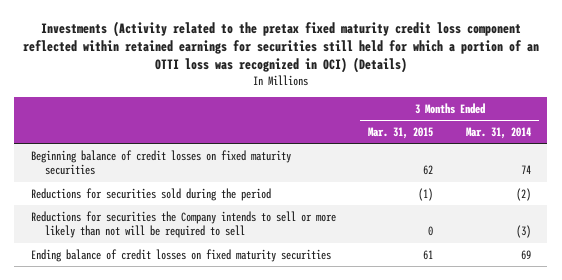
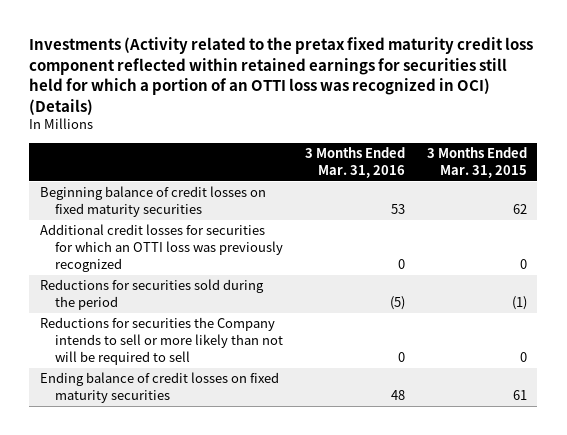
[465,127,531,140] Mar. 31, 2014 -> none
none -> [304,147,405,178] 3 Months Ended Mar. 31, 2016
none -> [40,224,283,273] Additional credit losses for securities for which an OTTI loss was previously recognized

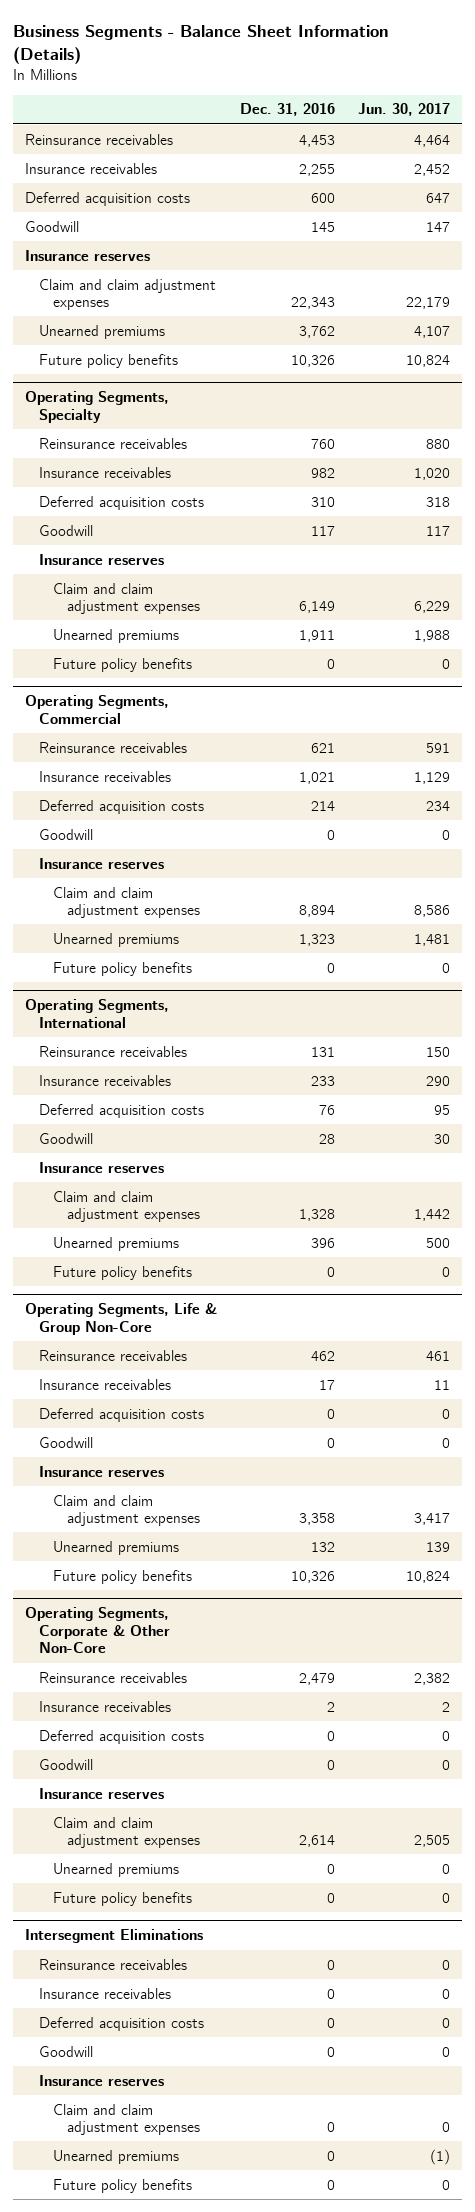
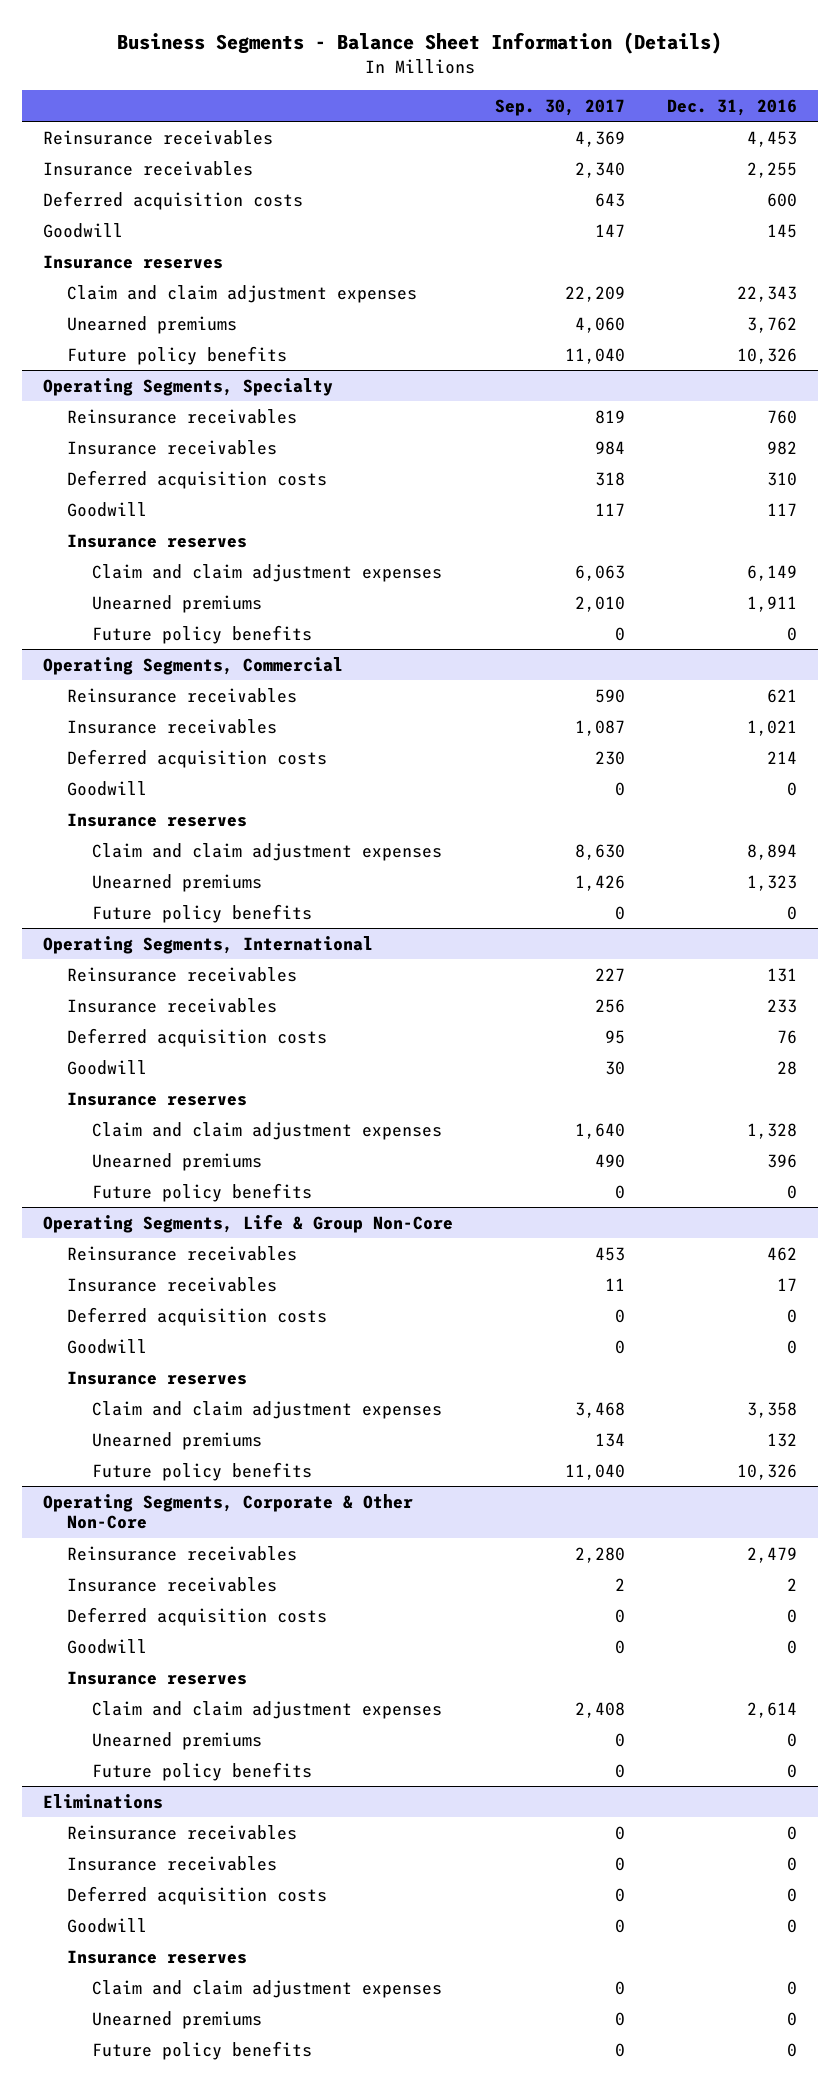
[358,103,451,117] Jun. 30, 2017 -> none
none -> [494,98,625,116] Sep. 30, 2017
[25,1929,204,1944] Intersegment Eliminations -> [42,1793,163,1809] Eliminations

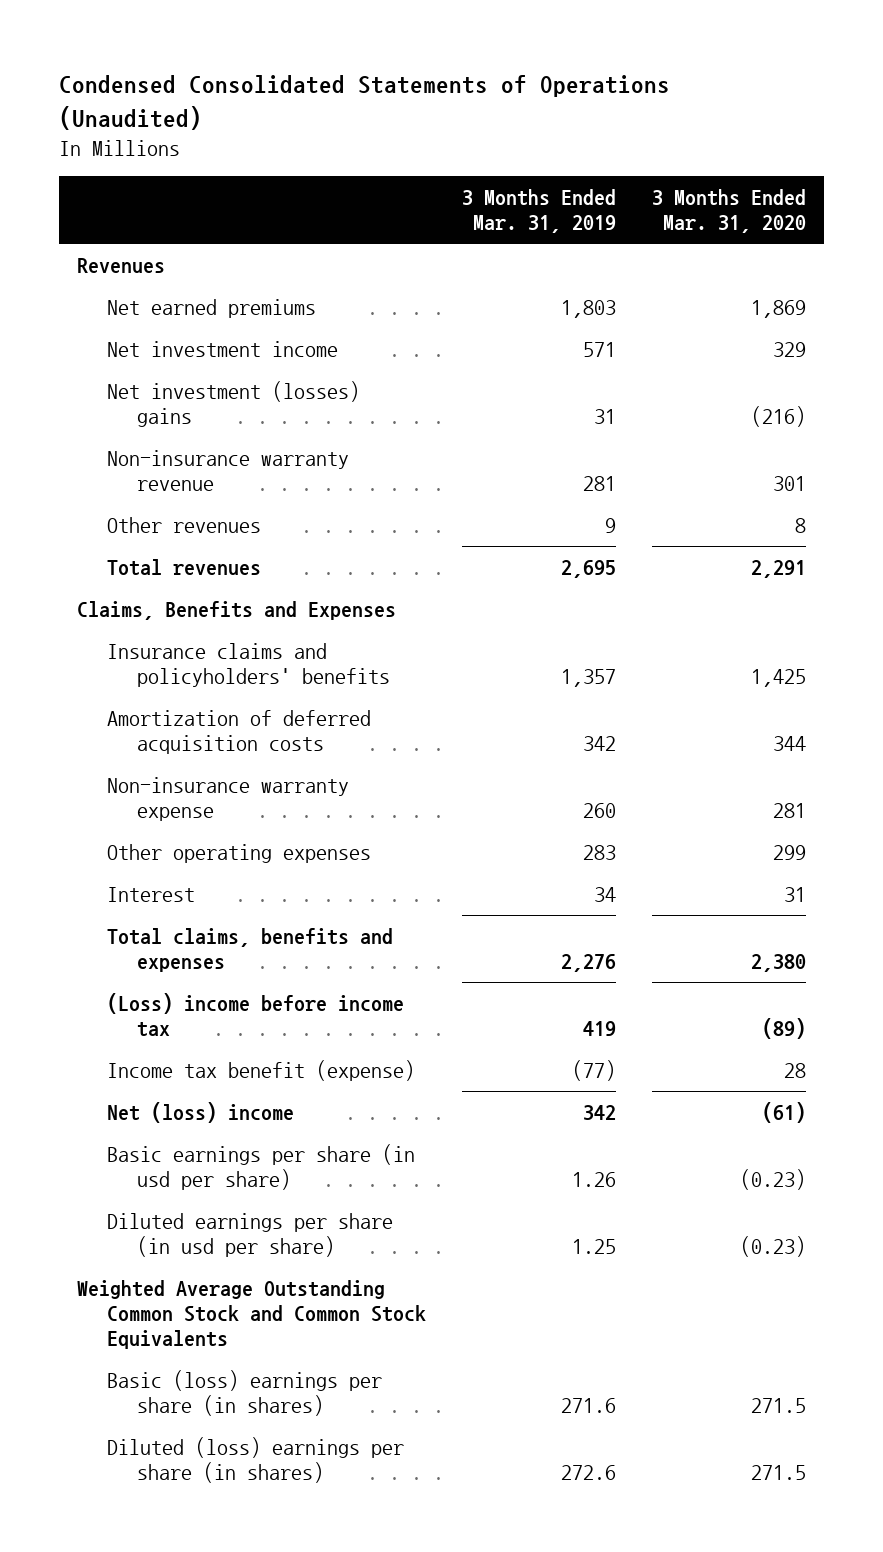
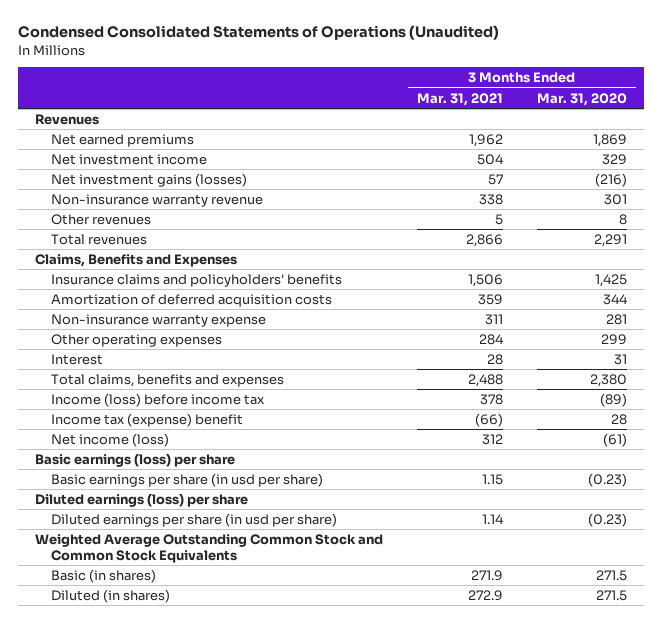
[462,189,617,234] 3 Months Ended Mar. 31, 2019 -> none
none -> [416,92,503,106] Mar. 31, 2021
[107,380,361,427] Net investment (losses) gains -> [51,172,248,187] Net investment gains (losses)
[107,992,405,1037] (Loss) income before income tax -> [51,392,266,407] Income (loss) before income tax
[107,1059,416,1081] Income tax benefit (expense) -> [51,412,244,427] Income tax (expense) benefit
[107,1101,295,1123] Net (loss) income -> [51,432,170,447] Net income (loss)
none -> [34,452,235,467] Basic earnings (loss) per share
none -> [34,492,248,507] Diluted earnings (loss) per share
[107,1369,383,1416] Basic (loss) earnings per share (in shares) -> [51,568,157,583] Basic (in shares)
[107,1436,405,1483] Diluted (loss) earnings per share (in shares) -> [51,588,171,603] Diluted (in shares)

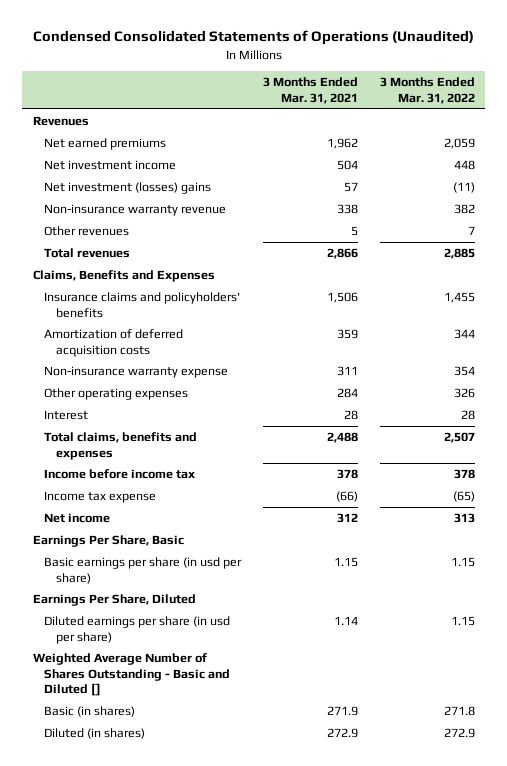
[537,92,628,106] Mar. 31, 2020 -> none
none -> [379,77,475,104] 3 Months Ended Mar. 31, 2022
[51,172,248,187] Net investment gains (losses) -> [44,181,212,194] Net investment (losses) gains
[51,392,266,407] Income (loss) before income tax -> [44,468,196,479] Income before income tax
[51,412,244,427] Income tax (expense) benefit -> [44,490,157,503] Income tax expense
[51,432,170,447] Net income (loss) -> [44,512,111,523] Net income
[34,452,235,467] Basic earnings (loss) per share -> [32,534,184,547] Earnings Per Share, Basic
[34,492,248,507] Diluted earnings (loss) per share -> [32,593,196,606] Earnings Per Share, Diluted
[34,533,383,563] Weighted Average Outstanding Common Stock and Common Stock Equivalents -> [32,652,231,697] Weighted Average Number of Shares Outstanding - Basic and Diluted []

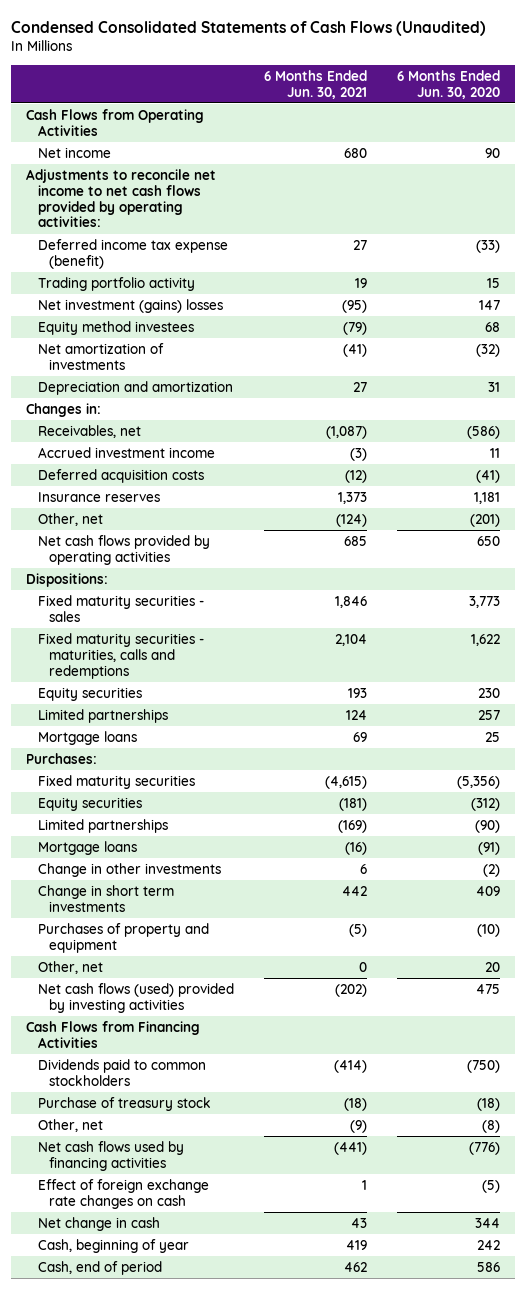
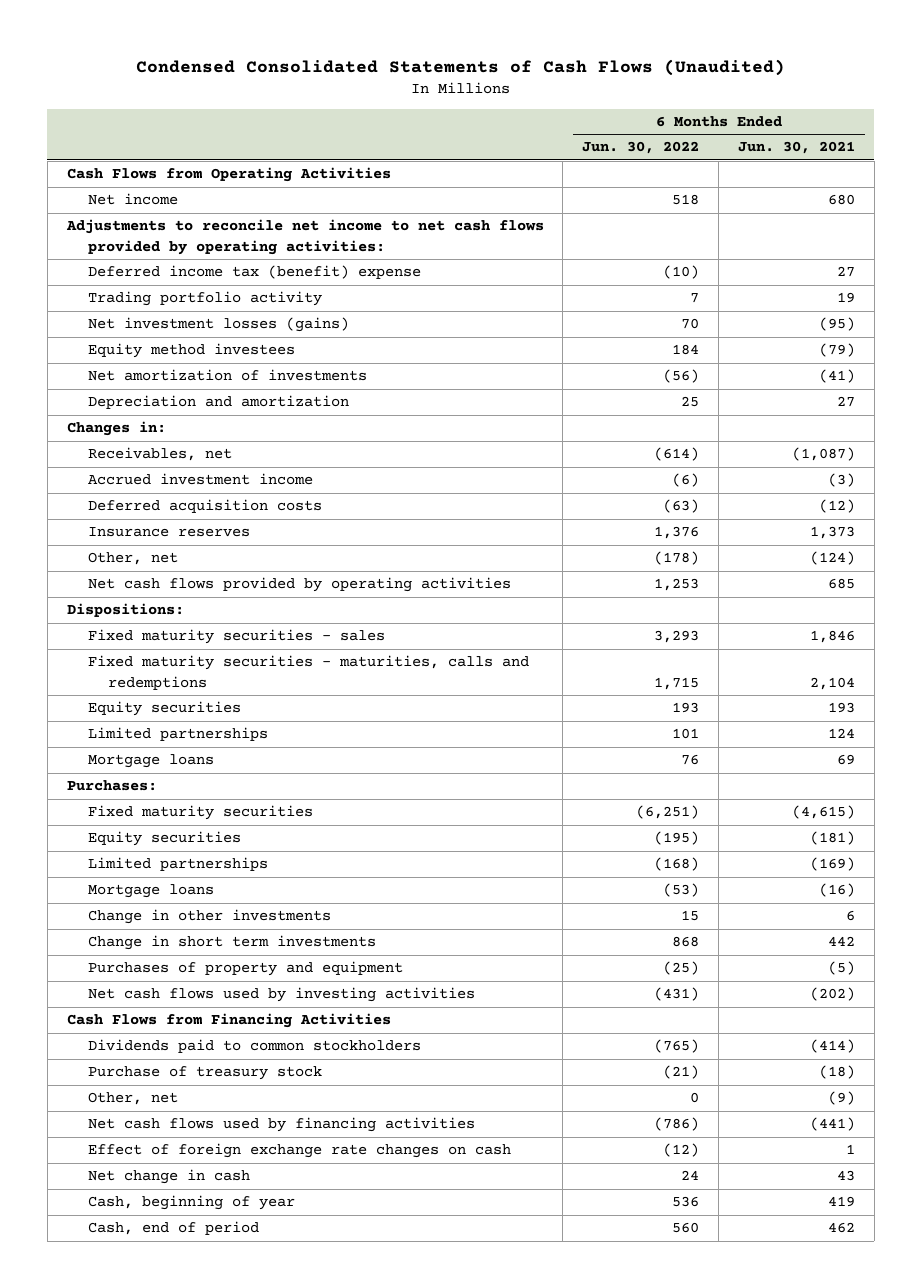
[396,69,500,99] 6 Months Ended Jun. 30, 2020 -> none
none -> [582,141,700,155] Jun. 30, 2022
[37,239,228,269] Deferred income tax expense (benefit) -> [87,265,421,280] Deferred income tax (benefit) expense
[37,299,223,314] Net investment (gains) losses -> [87,317,349,333] Net investment losses (gains)
[37,961,103,975] Other, net -> none
[37,983,234,1013] Net cash flows (used) provided by investing activities -> [87,987,475,1003] Net cash flows used by investing activities

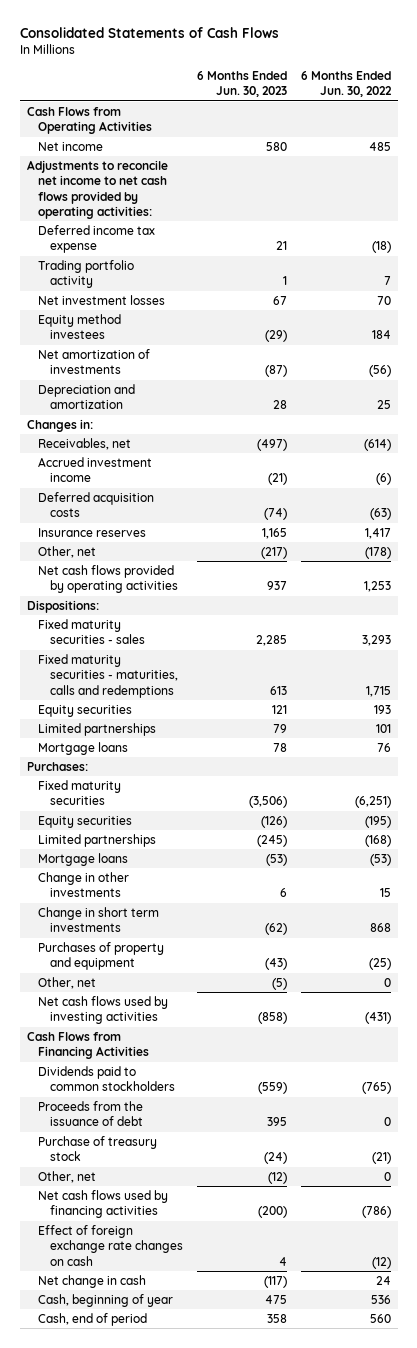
[135,58,785,76] Condensed Consolidated Statements of Cash Flows (Unaudited) -> [19,27,279,39] Consolidated Statements of Cash Flows
[737,141,855,155] Jun. 30, 2021 -> none
none -> [196,71,287,98] 6 Months Ended Jun. 30, 2023
[672,194,700,206] 518 -> [368,141,391,151] 485
[87,265,421,280] Deferred income tax (benefit) expense -> [38,224,156,254] Deferred income tax expense
[663,265,700,280] (10) -> [371,241,391,254] (18)
[87,317,349,333] Net investment losses (gains) -> [38,294,166,305] Net investment losses
[654,526,700,540] 1,376 -> [364,527,391,539] 1,417
none -> [38,976,97,989] Other, net
none -> [38,1100,144,1127] Proceeds from the issuance of debt

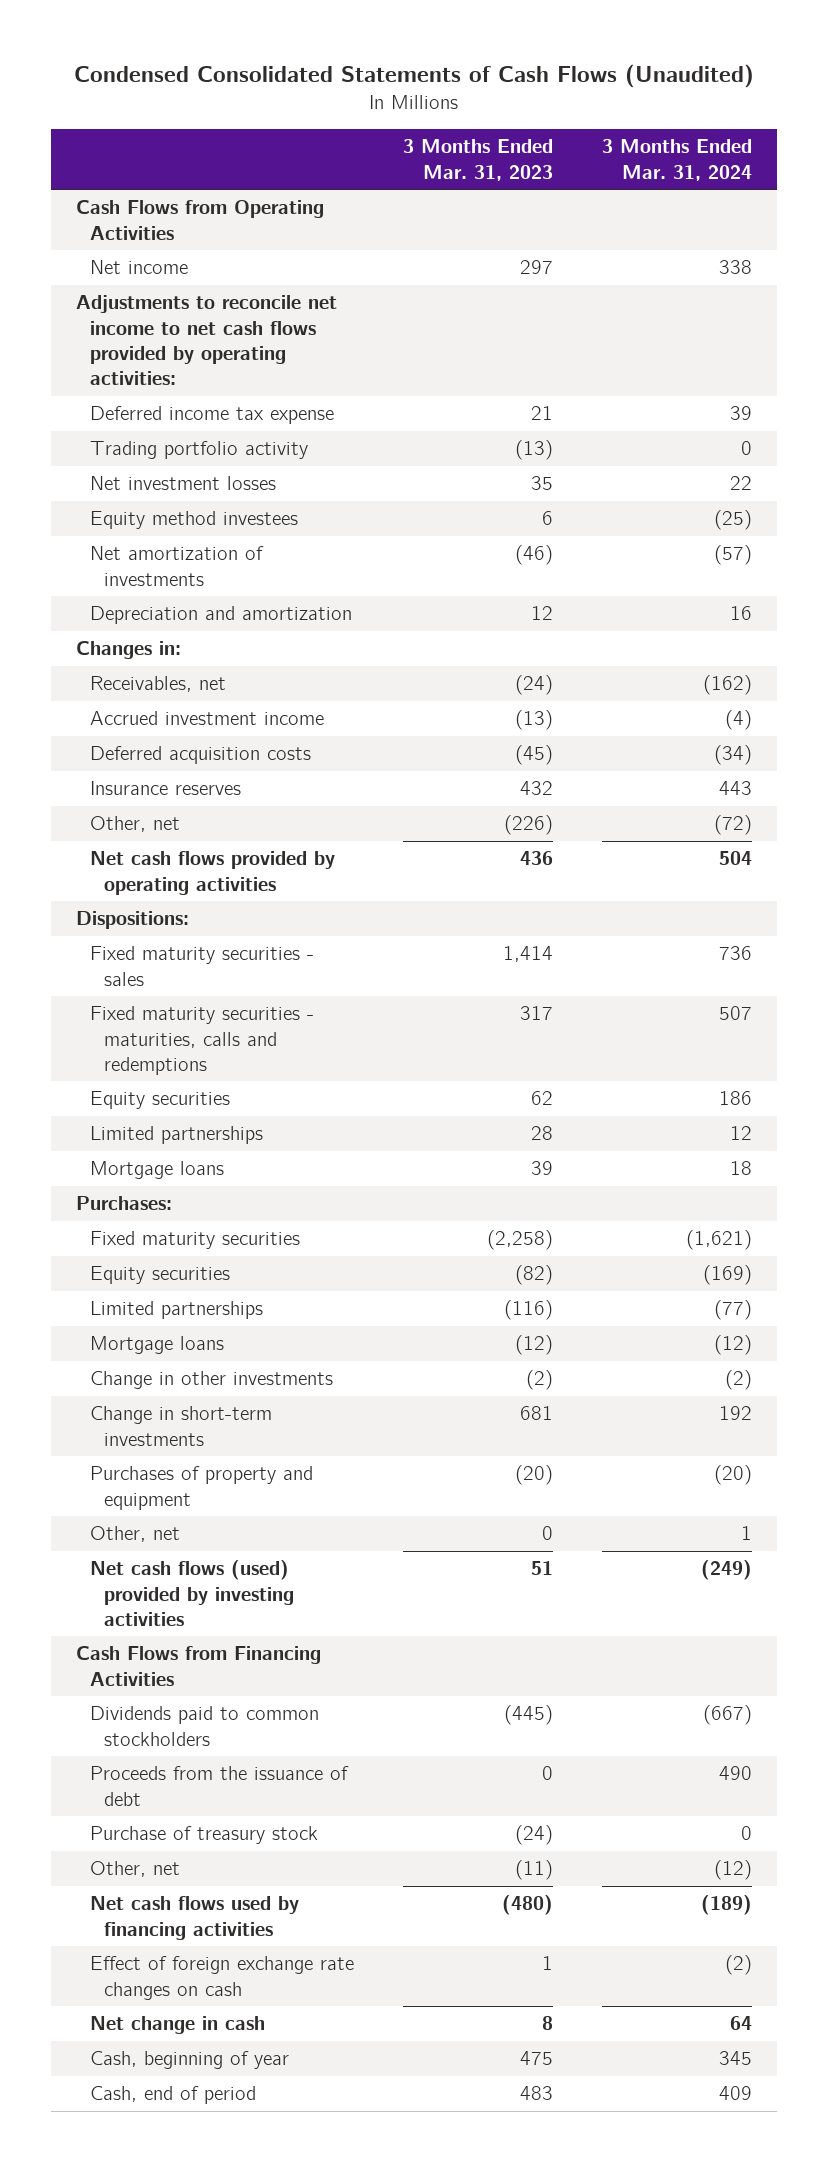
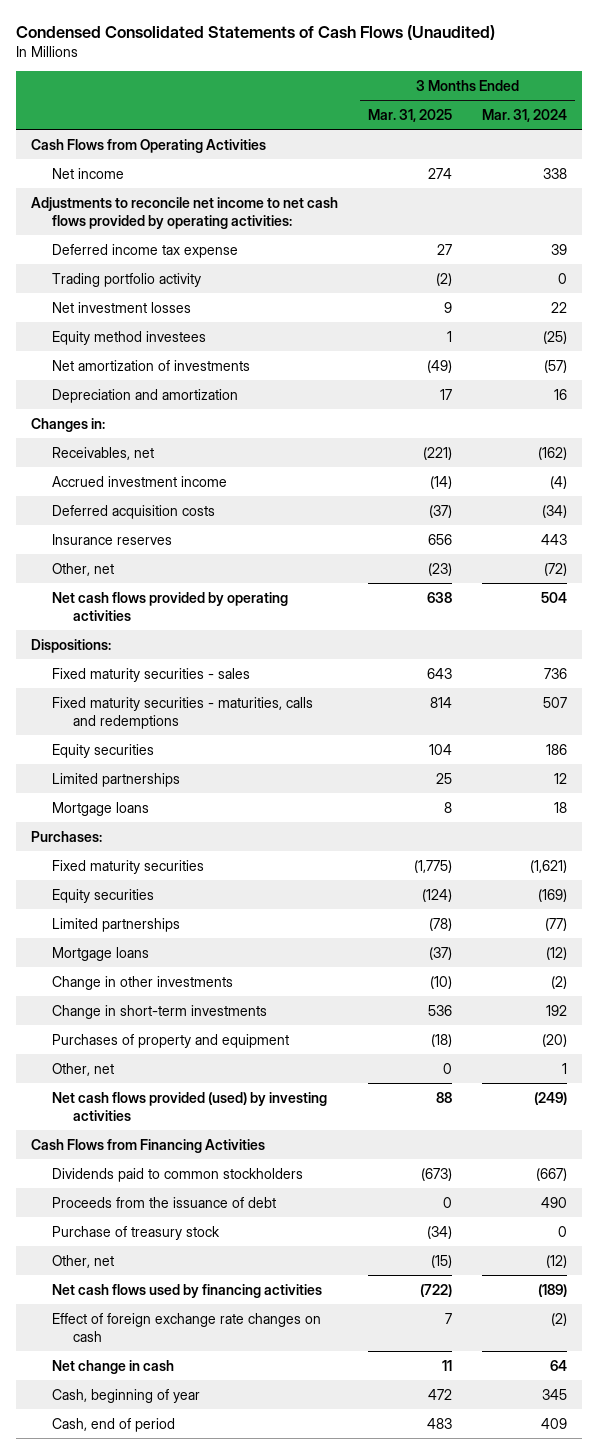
[403,139,554,181] 3 Months Ended Mar. 31, 2023 -> none
none -> [368,108,453,122] Mar. 31, 2025
[89,1560,295,1626] Net cash flows (used) provided by investing activities -> [52,1091,328,1121] Net cash flows provided (used) by investing activities

